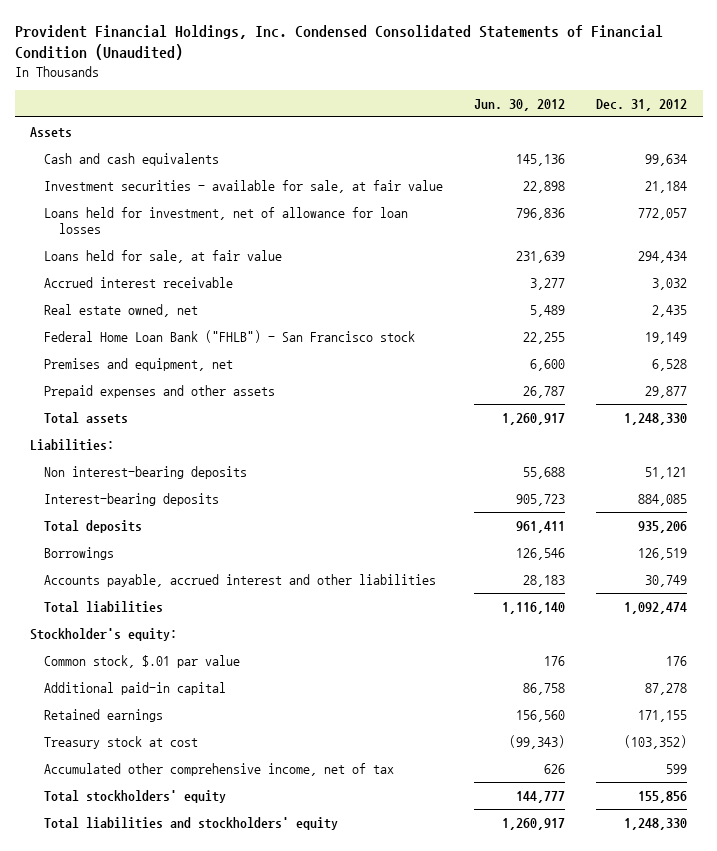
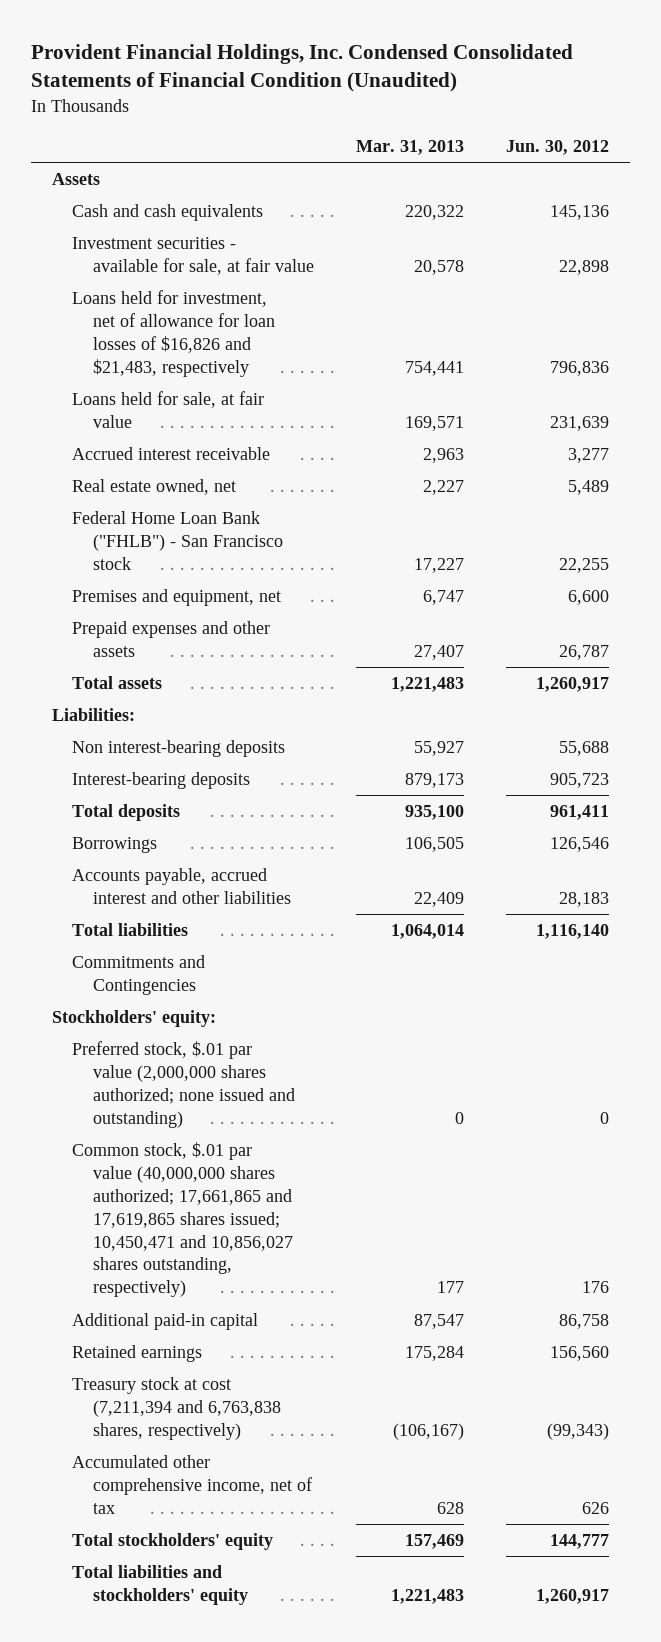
[596,98,688,111] Dec. 31, 2012 -> none
none -> [355,140,464,156] Mar. 31, 2013
[44,206,409,234] Loans held for investment, net of allowance for loan losses -> [72,290,275,377] Loans held for investment, net of allowance for loan losses of $16,826 and $21,483, respectively
none -> [72,955,206,995] Commitments and Contingencies
[30,627,178,641] Stockholder's equity: -> [51,1010,216,1028] Stockholders' equity:
none -> [72,1041,295,1128] Preferred stock, $.01 par value (2,000,000 shares authorized; none issued and outstanding)
[44,654,241,668] Common stock, $.01 par value -> [72,1142,293,1298] Common stock, $.01 par value (40,000,000 shares authorized; 17,661,865 and 17,619,865 shares issued; 10,450,471 and 10,856,027 shares outstanding, respectively)
[44,735,199,749] Treasury stock at cost -> [72,1377,281,1440] Treasury stock at cost (7,211,394 and 6,763,838 shares, respectively)

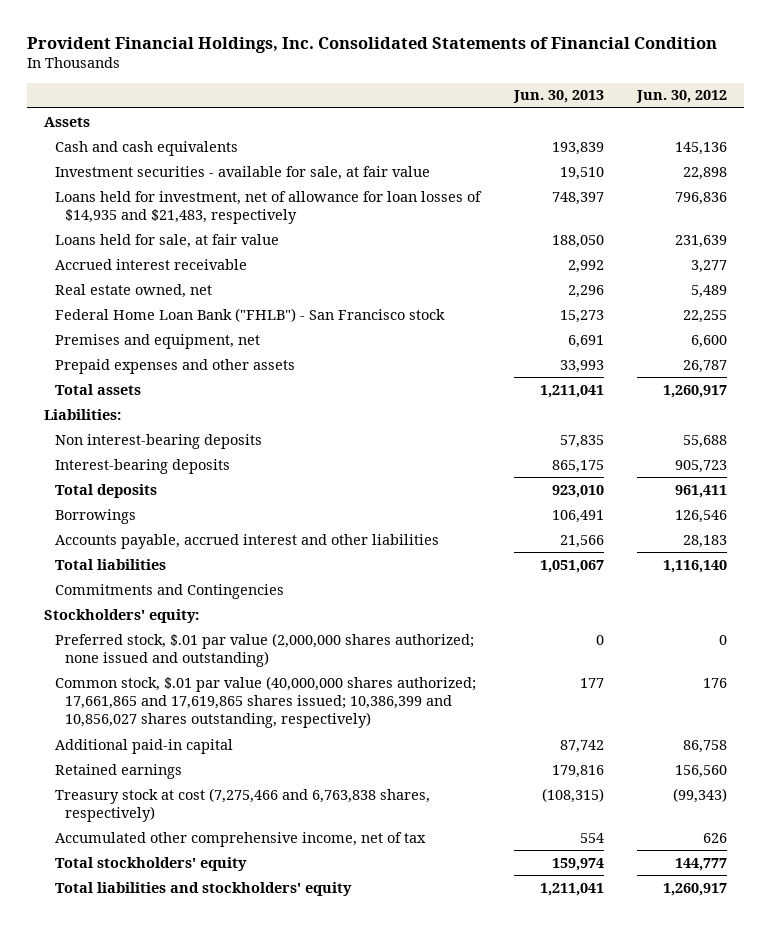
[30,43,573,93] Provident Financial Holdings, Inc. Condensed Consolidated Statements of Financial Condition (Unaudited) -> [27,37,718,54] Provident Financial Holdings, Inc. Consolidated Statements of Financial Condition
[355,140,464,156] Mar. 31, 2013 -> none
none -> [512,90,604,104] Jun. 30, 2013
[72,290,275,377] Loans held for investment, net of allowance for loan losses of $16,826 and $21,483, respectively -> [54,190,482,224] Loans held for investment, net of allowance for loan losses of $14,935 and $21,483, respectively
[72,1142,293,1298] Common stock, $.01 par value (40,000,000 shares authorized; 17,661,865 and 17,619,865 shares issued; 10,450,471 and 10,856,027 shares outstanding, respectively) -> [54,675,476,729] Common stock, $.01 par value (40,000,000 shares authorized; 17,661,865 and 17,619,865 shares issued; 10,386,399 and 10,856,027 shares outstanding, respectively)
[72,1377,281,1440] Treasury stock at cost (7,211,394 and 6,763,838 shares, respectively) -> [54,787,430,822] Treasury stock at cost (7,275,466 and 6,763,838 shares, respectively)

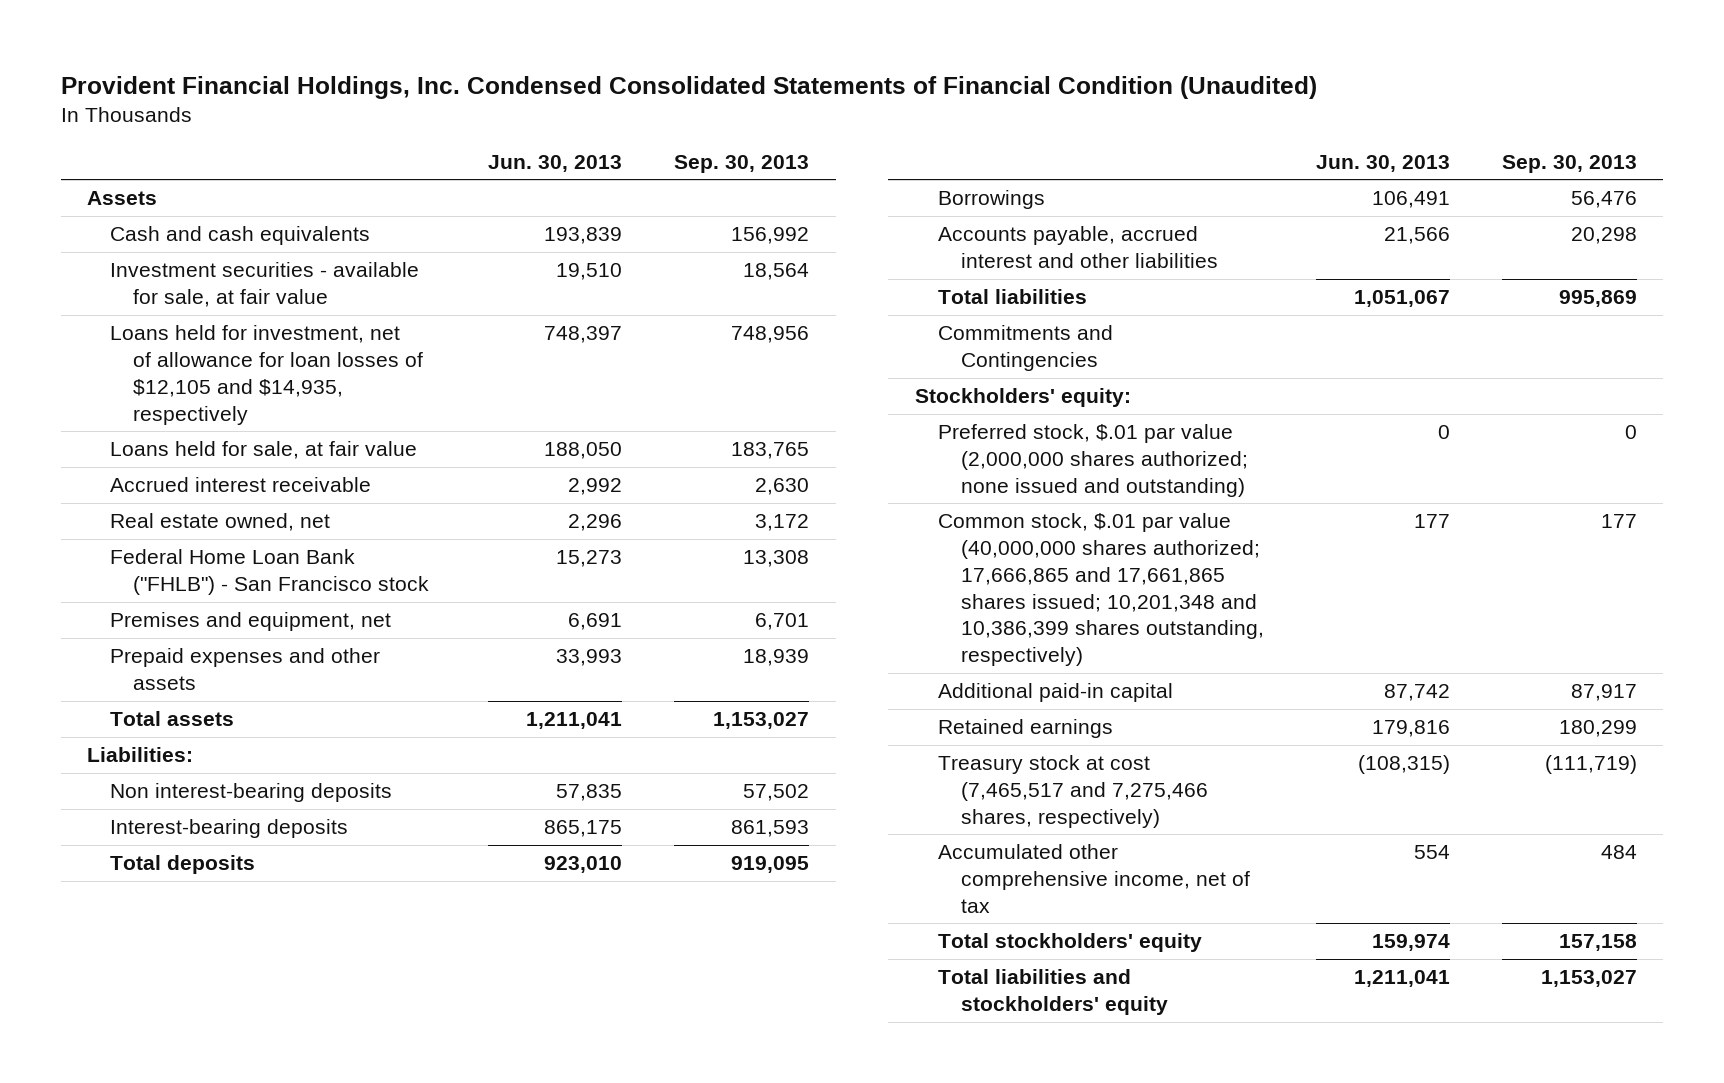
[27,37,718,54] Provident Financial Holdings, Inc. Consolidated Statements of Financial Condition -> [60,75,1317,99] Provident Financial Holdings, Inc. Condensed Consolidated Statements of Financial Condition (Unaudited)
[636,90,728,104] Jun. 30, 2012 -> none
none -> [674,154,810,173] Sep. 30, 2013
[54,190,482,224] Loans held for investment, net of allowance for loan losses of $14,935 and $21,483, respectively -> [110,325,424,425] Loans held for investment, net of allowance for loan losses of $12,105 and $14,935, respectively
[54,675,476,729] Common stock, $.01 par value (40,000,000 shares authorized; 17,661,865 and 17,619,865 shares issued; 10,386,399 and 10,856,027 shares outstanding, respectively) -> [937,513,1264,667] Common stock, $.01 par value (40,000,000 shares authorized; 17,666,865 and 17,661,865 shares issued; 10,201,348 and 10,386,399 shares outstanding, respectively)
[54,787,430,822] Treasury stock at cost (7,275,466 and 6,763,838 shares, respectively) -> [937,755,1208,828] Treasury stock at cost (7,465,517 and 7,275,466 shares, respectively)

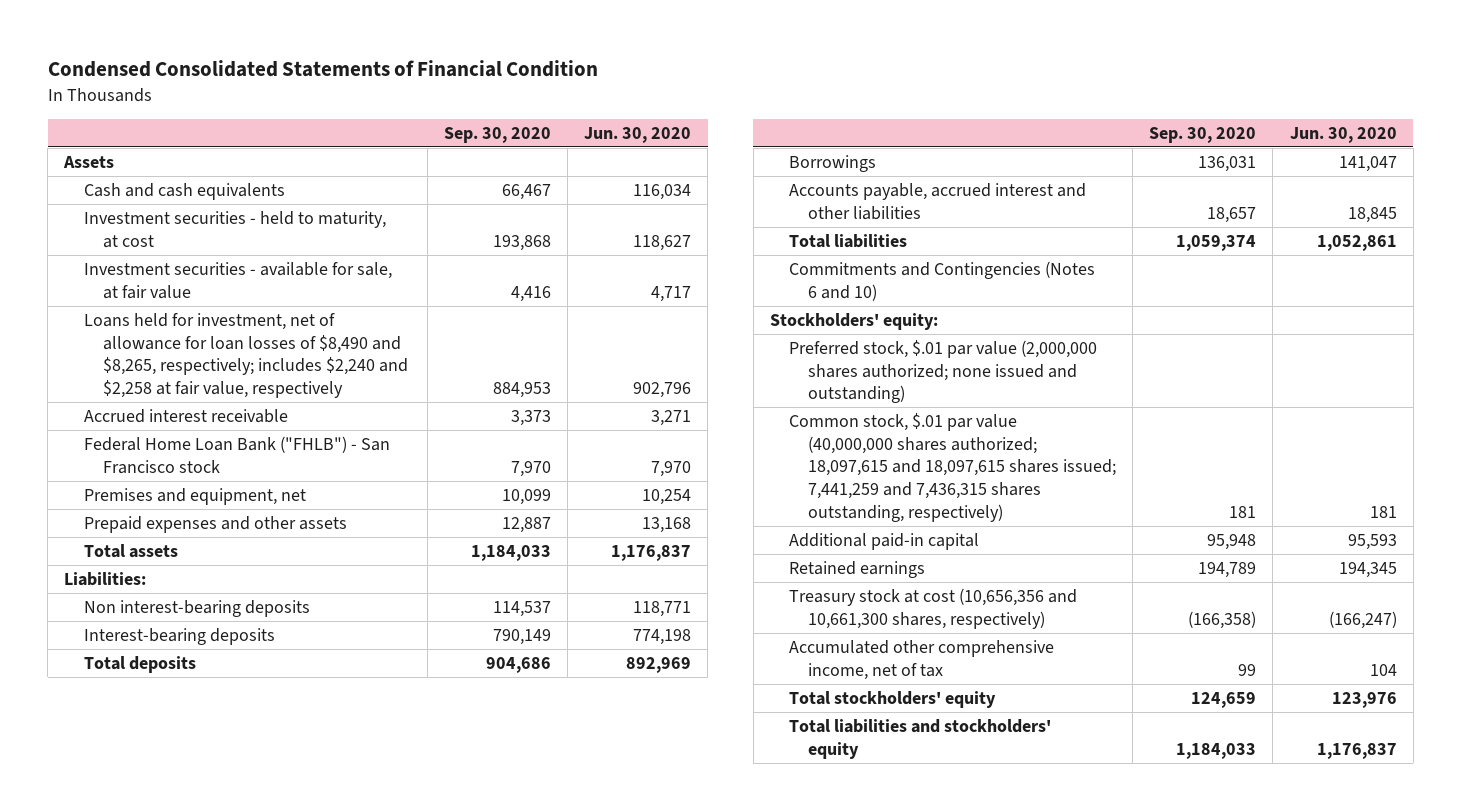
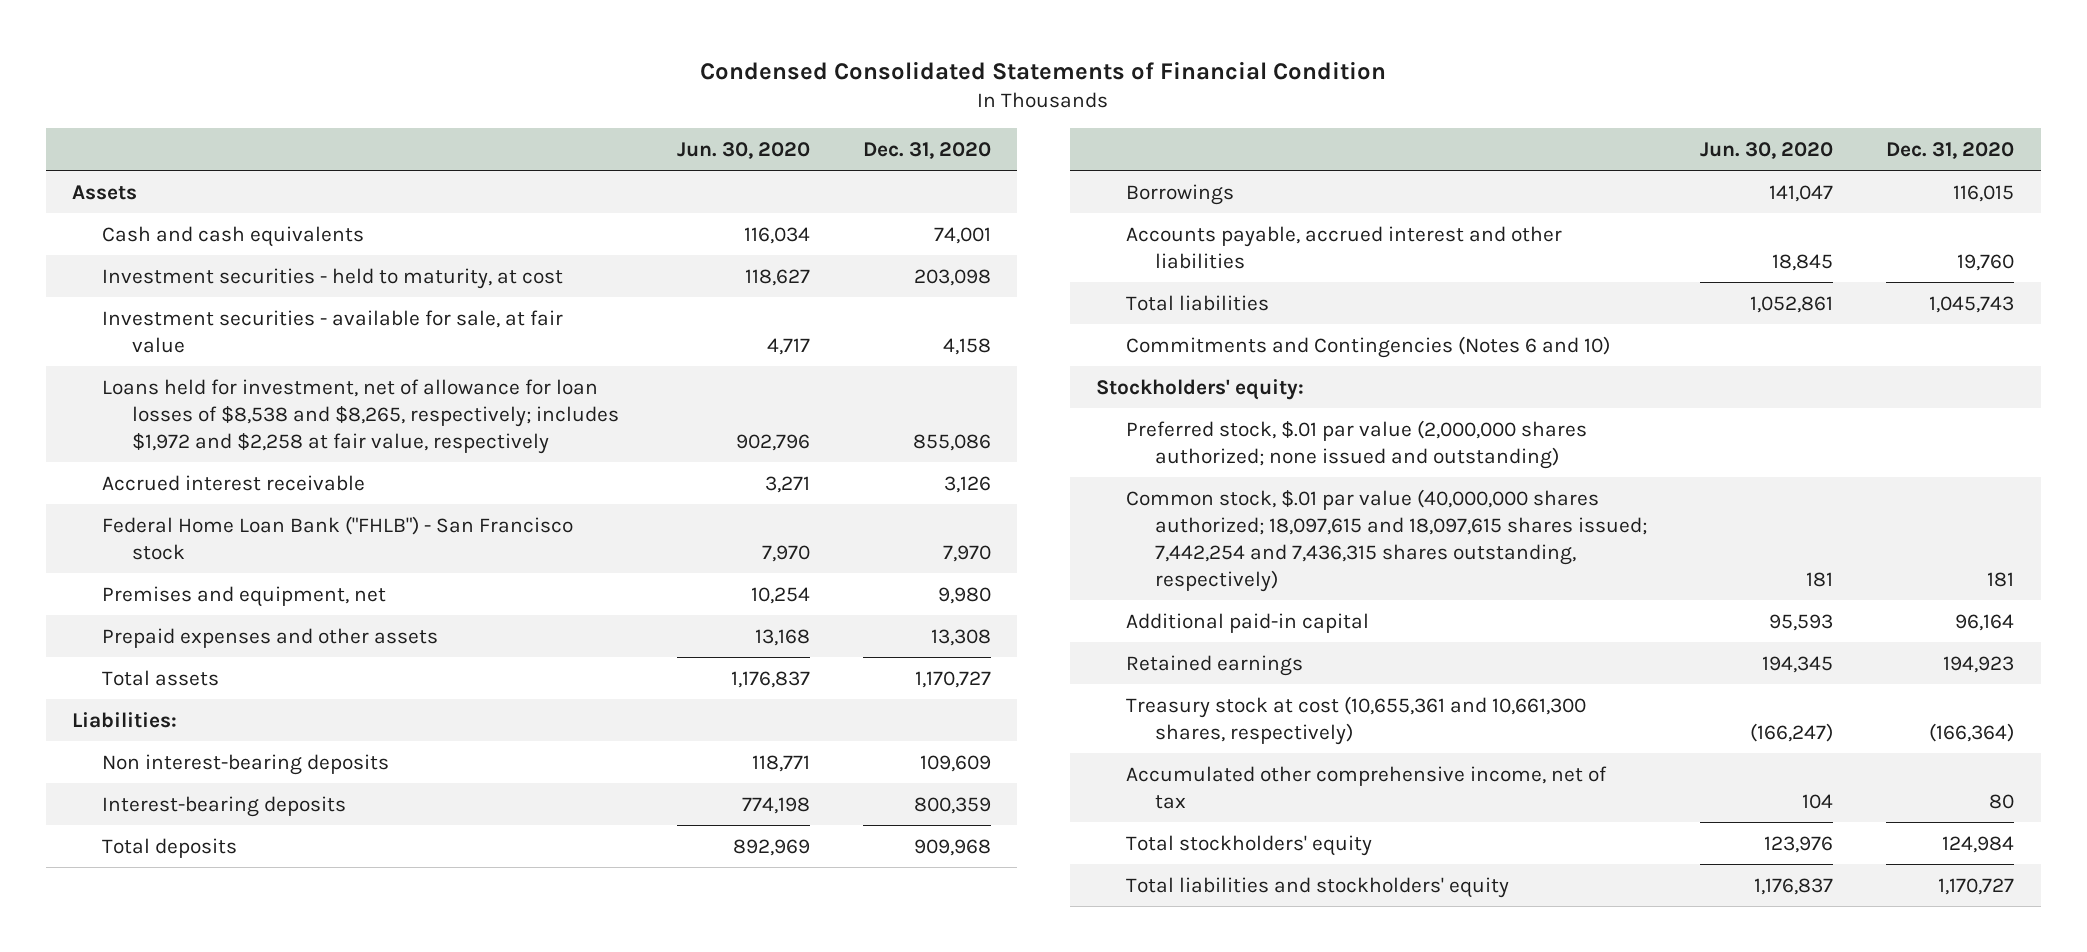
[444,126,552,143] Sep. 30, 2020 -> none
none -> [862,141,991,159] Dec. 31, 2020
[83,312,408,399] Loans held for investment, net of allowance for loan losses of $8,490 and $8,265, respectively; includes $2,240 and $2,258 at fair value, respectively -> [102,378,619,454] Loans held for investment, net of allowance for loan losses of $8,538 and $8,265, respectively; includes $1,972 and $2,258 at fair value, respectively
[789,412,1117,522] Common stock, $.01 par value (40,000,000 shares authorized; 18,097,615 and 18,097,615 shares issued; 7,441,259 and 7,436,315 shares outstanding, respectively) -> [1125,488,1648,592] Common stock, $.01 par value (40,000,000 shares authorized; 18,097,615 and 18,097,615 shares issued; 7,442,254 and 7,436,315 shares outstanding, respectively)
[789,587,1078,629] Treasury stock at cost (10,656,356 and 10,661,300 shares, respectively) -> [1125,695,1586,745] Treasury stock at cost (10,655,361 and 10,661,300 shares, respectively)

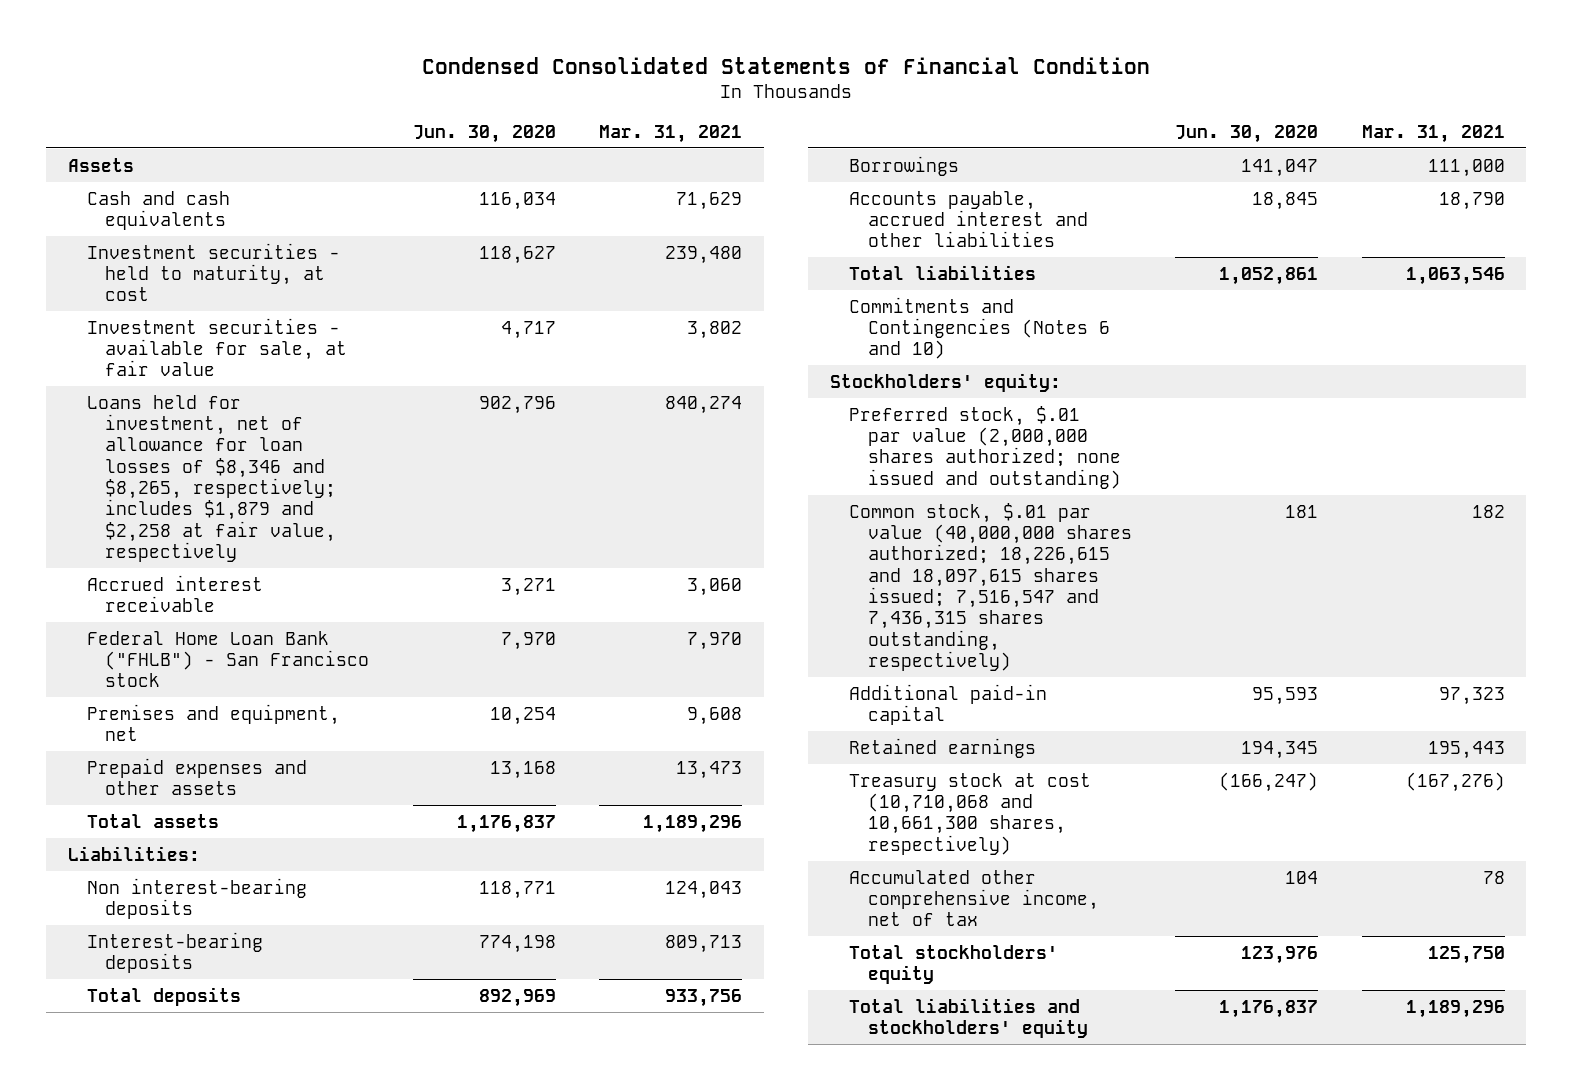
[862,141,991,159] Dec. 31, 2020 -> none
none -> [599,124,743,143] Mar. 31, 2021
[102,378,619,454] Loans held for investment, net of allowance for loan losses of $8,538 and $8,265, respectively; includes $1,972 and $2,258 at fair value, respectively -> [86,394,337,562] Loans held for investment, net of allowance for loan losses of $8,346 and $8,265, respectively; includes $1,879 and $2,258 at fair value, respectively
[1125,488,1648,592] Common stock, $.01 par value (40,000,000 shares authorized; 18,097,615 and 18,097,615 shares issued; 7,442,254 and 7,436,315 shares outstanding, respectively) -> [848,502,1132,671] Common stock, $.01 par value (40,000,000 shares authorized; 18,226,615 and 18,097,615 shares issued; 7,516,547 and 7,436,315 shares outstanding, respectively)
[1125,695,1586,745] Treasury stock at cost (10,655,361 and 10,661,300 shares, respectively) -> [848,772,1091,855] Treasury stock at cost (10,710,068 and 10,661,300 shares, respectively)

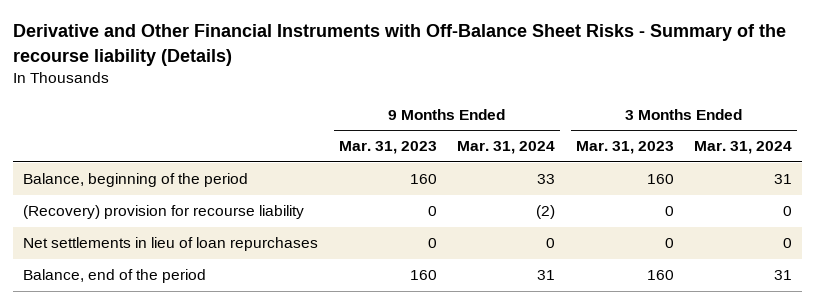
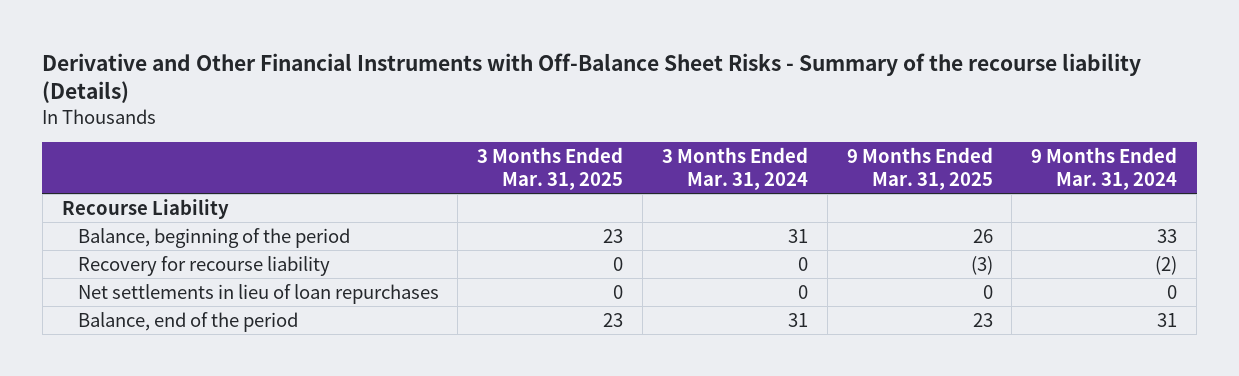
[338,141,437,155] Mar. 31, 2023 -> none
[575,141,674,155] Mar. 31, 2023 -> none
none -> [477,146,624,190] 3 Months Ended Mar. 31, 2025
none -> [846,146,993,190] 9 Months Ended Mar. 31, 2025
none -> [61,198,229,219] Recourse Liability
[23,205,305,220] (Recovery) provision for recourse liability -> [77,255,330,276] Recovery for recourse liability

